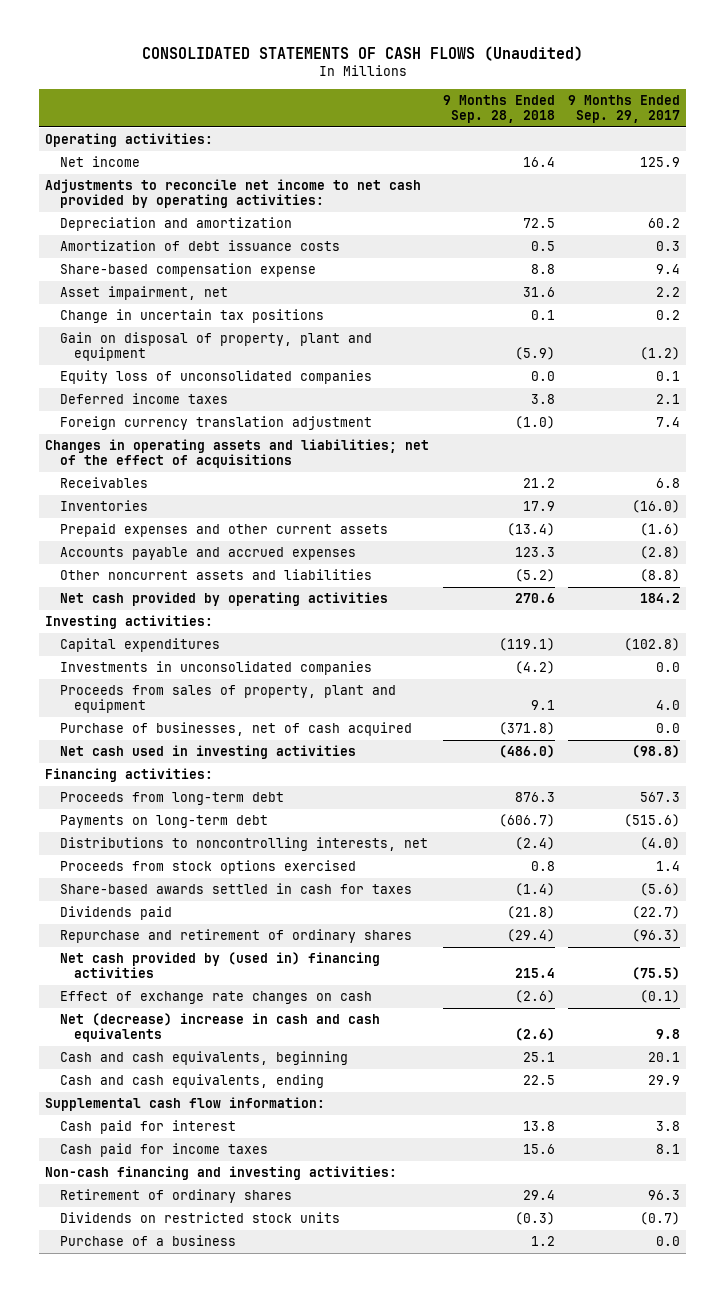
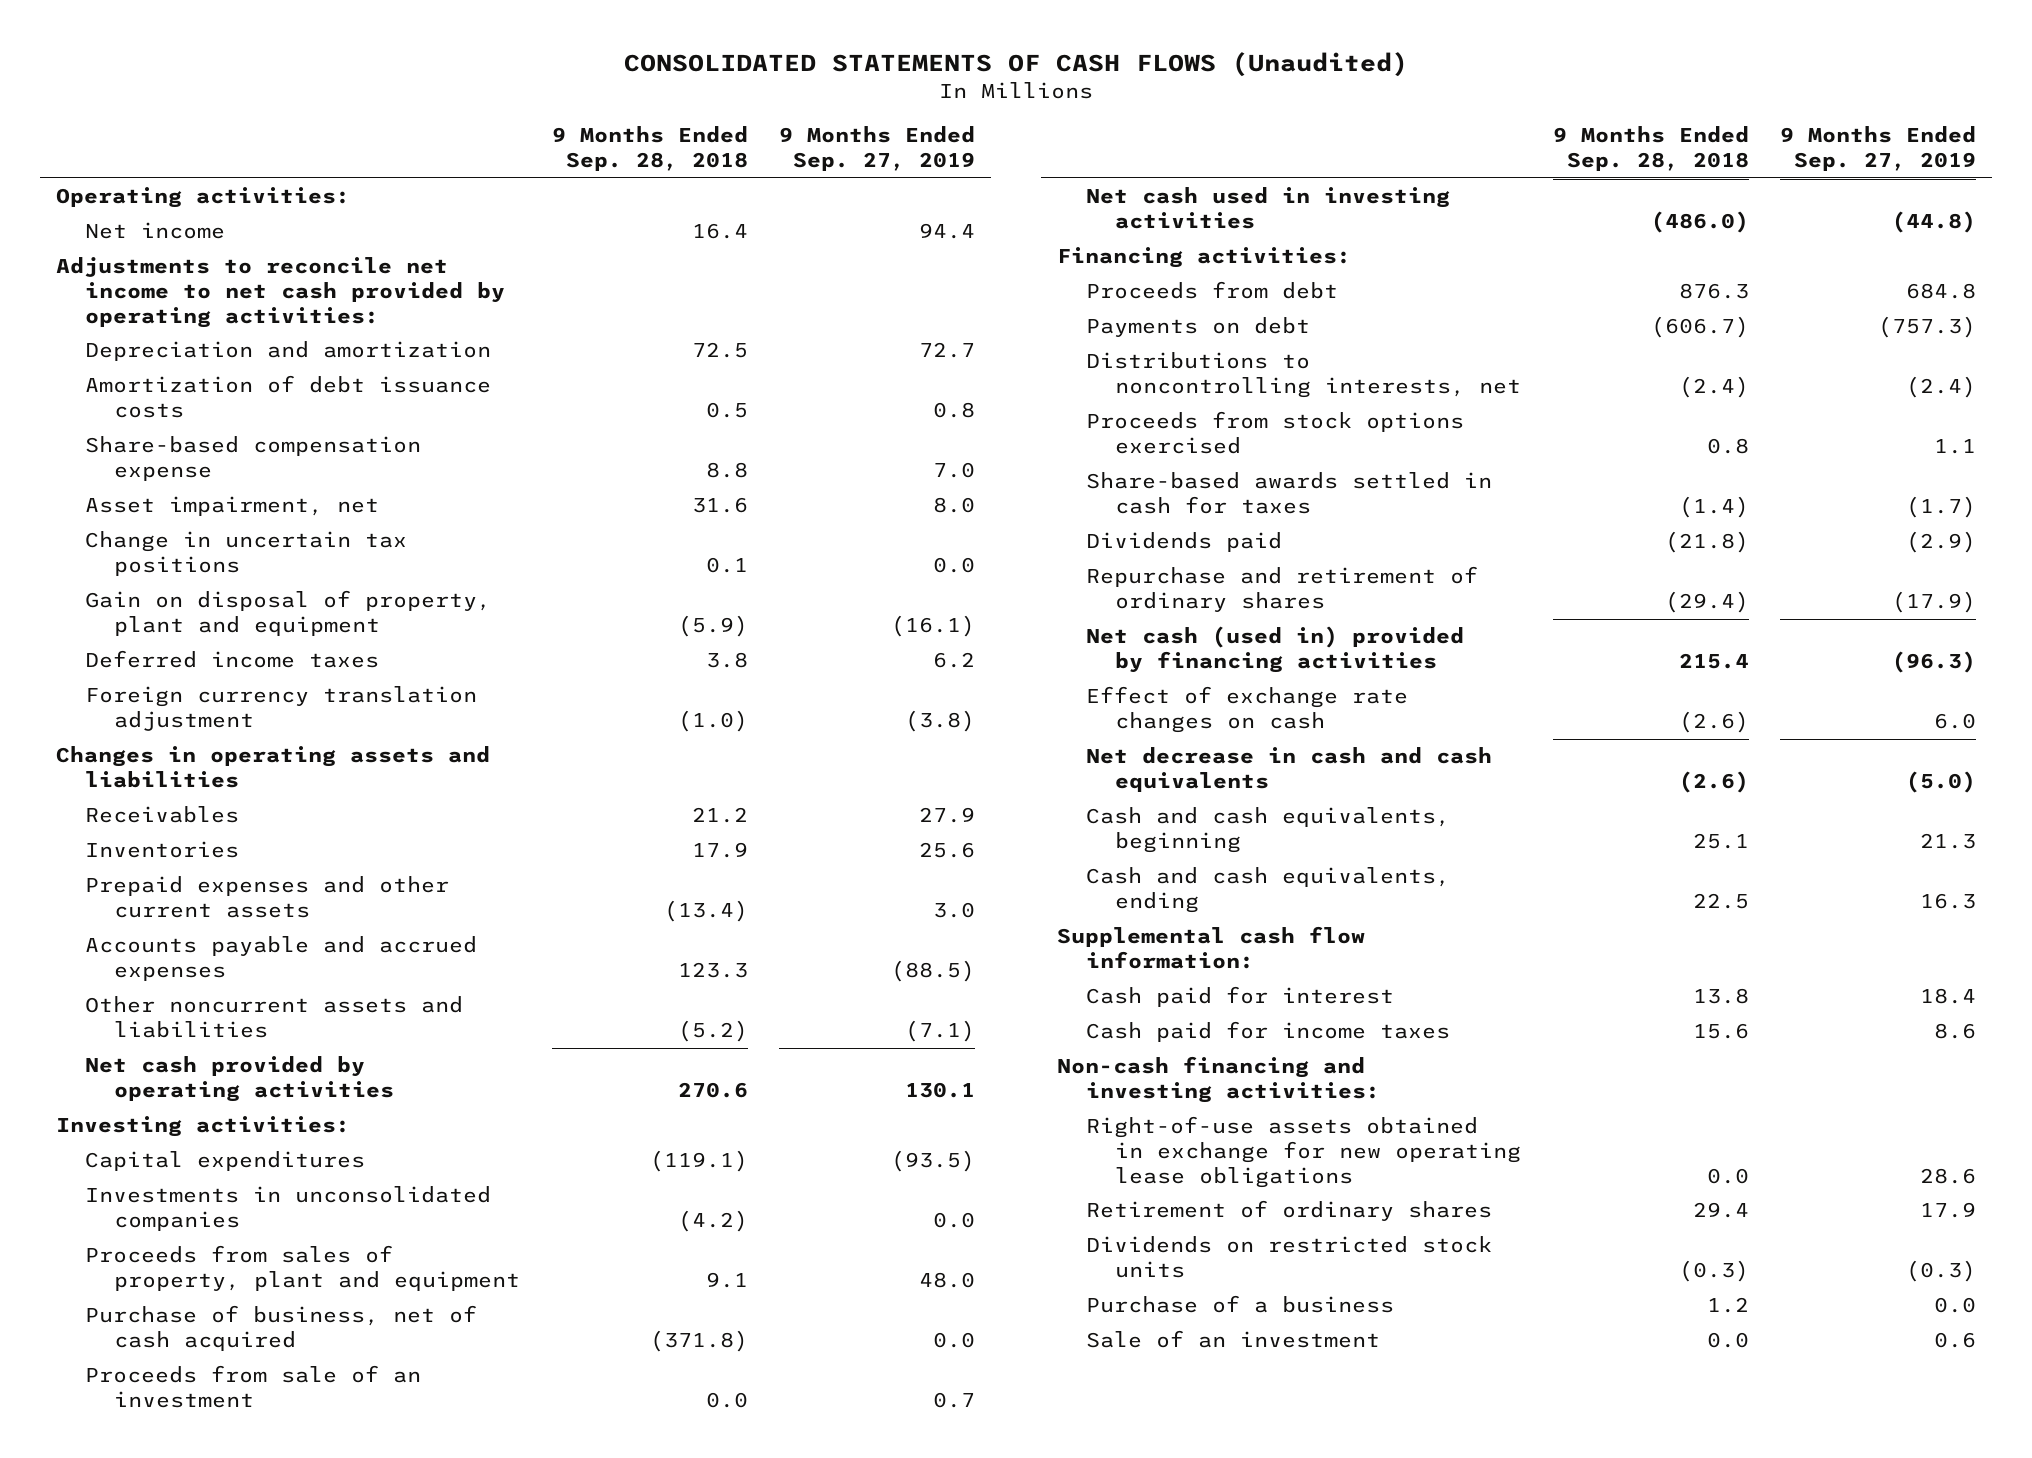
[567,94,680,123] 9 Months Ended Sep. 29, 2017 -> none
none -> [779,126,976,172] 9 Months Ended Sep. 27, 2019
[59,370,372,385] Equity loss of unconsolidated companies -> none
[45,439,430,468] Changes in operating assets and liabilities; net of the effect of acquisitions -> [55,746,490,789] Changes in operating assets and liabilities
[59,722,412,737] Purchase of businesses, net of cash acquired -> [84,1305,477,1352] Purchase of business, net of cash acquired
none -> [84,1365,421,1409] Proceeds from sale of an investment
[59,792,284,806] Proceeds from long-term debt -> [1085,281,1338,300] Proceeds from debt
[59,815,268,829] Payments on long-term debt -> [1085,317,1310,338] Payments on debt
[59,952,380,978] Net cash provided by (used in) financing activities -> [1085,626,1464,674] Net cash (used in) provided by financing activities
[59,1013,380,1042] Net (decrease) increase in cash and cash equivalents -> [1085,747,1492,793] Net decrease in cash and cash equivalents
none -> [1085,1116,1522,1188] Right-of-use assets obtained in exchange for new operating lease obligations
none -> [1085,1330,1380,1349] Sale of an investment

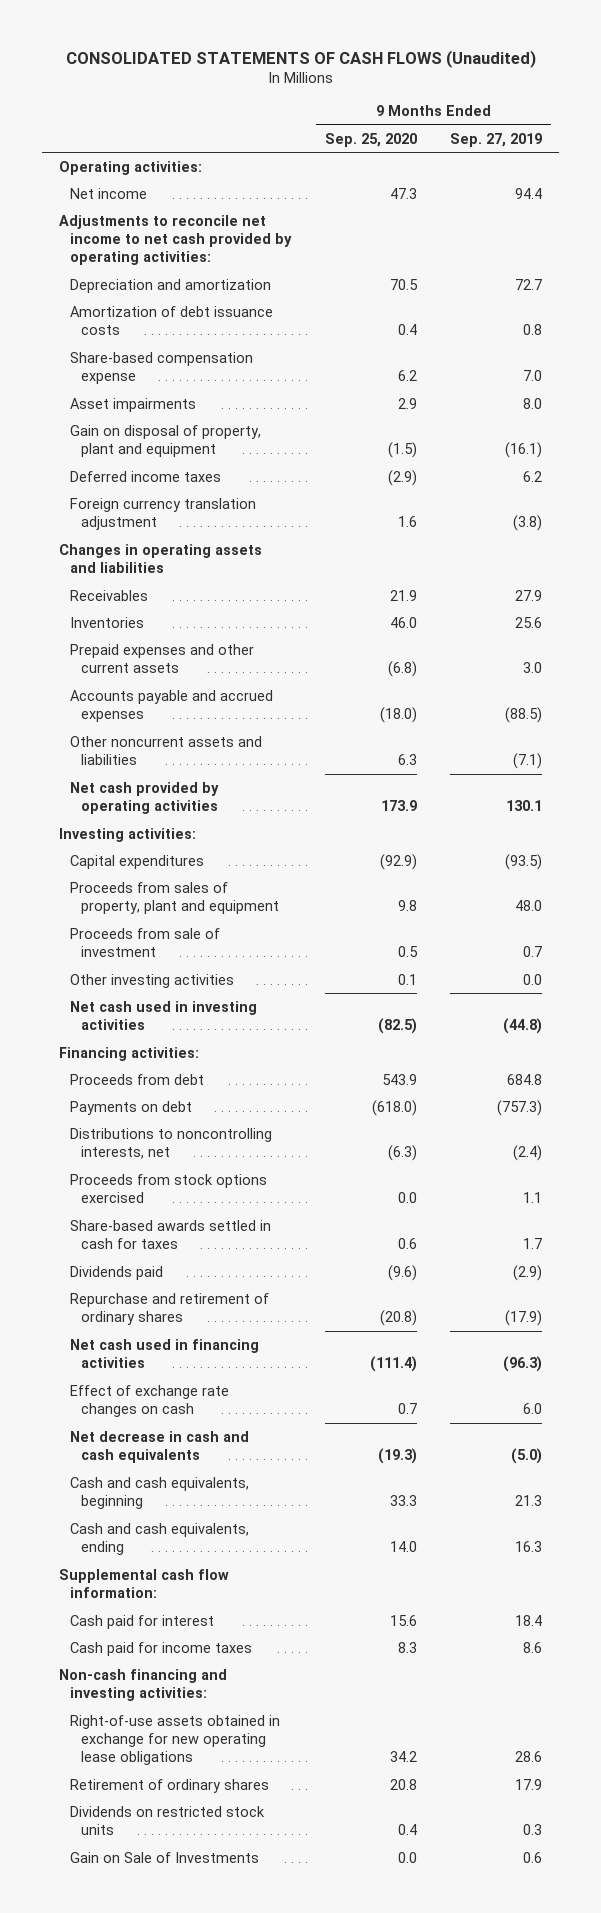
[551,126,748,172] 9 Months Ended Sep. 28, 2018 -> none
none -> [324,132,417,147] Sep. 25, 2020
[84,531,407,577] Change in uncertain tax positions -> none
[84,496,379,517] Asset impairment, net -> [70,397,197,412] Asset impairments
[84,1186,491,1232] Investments in unconsolidated companies -> none
[84,1305,477,1352] Purchase of business, net of cash acquired -> none
[84,1365,421,1409] Proceeds from sale of an investment -> [70,927,221,957] Proceeds from sale of investment
none -> [70,973,235,988] Other investing activities
[1906,496,1977,519] (1.7) -> [523,1237,543,1249] 1.7
[1085,626,1464,674] Net cash (used in) provided by financing activities -> [70,1338,260,1368] Net cash used in financing activities
[1085,1295,1394,1314] Purchase of a business -> none
[1906,1260,1977,1283] (0.3) -> [523,1823,543,1835] 0.3
[1085,1330,1380,1349] Sale of an investment -> [70,1851,260,1863] Gain on Sale of Investments

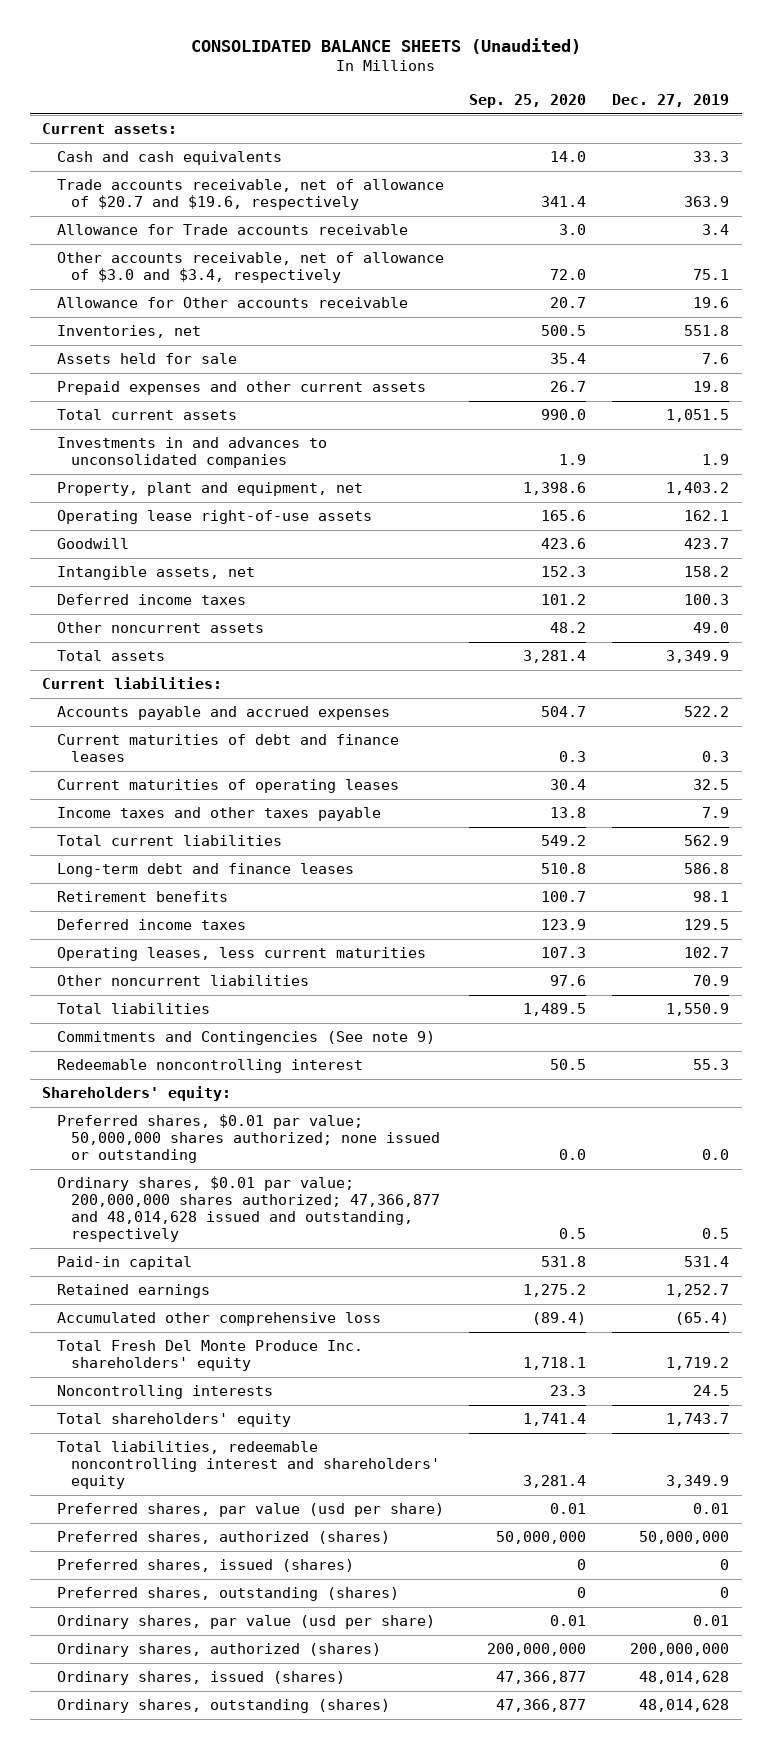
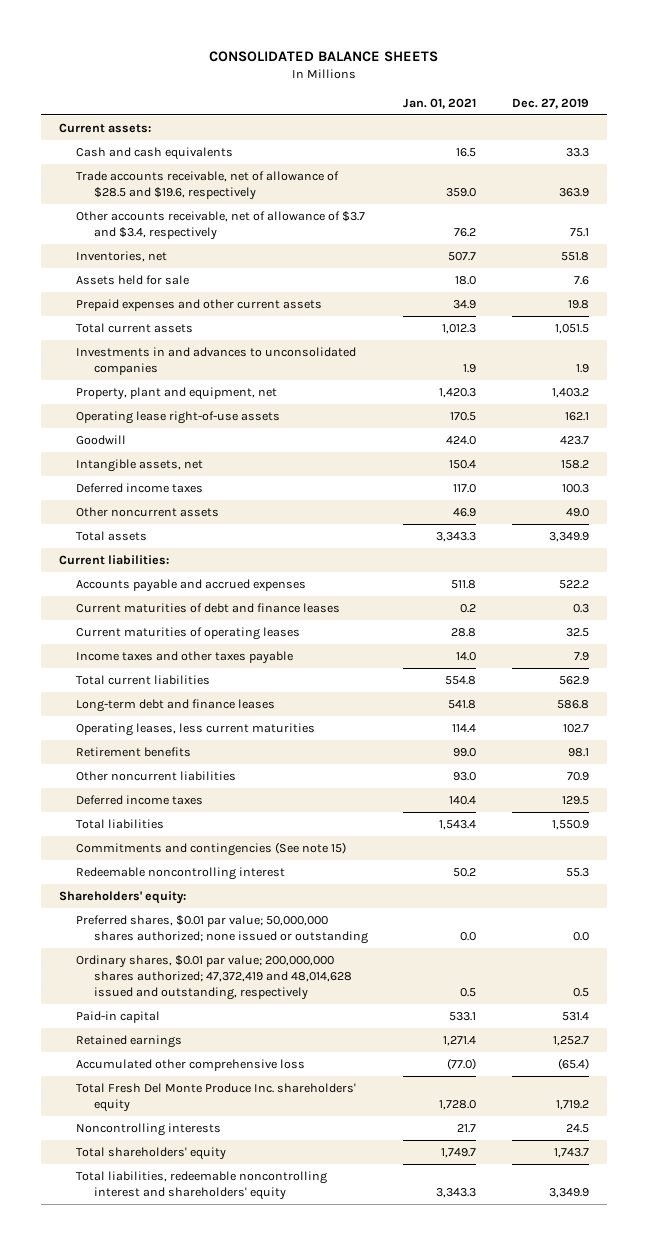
[190,37,581,54] CONSOLIDATED BALANCE SHEETS (Unaudited) -> [208,50,438,62] CONSOLIDATED BALANCE SHEETS
[469,94,587,109] Sep. 25, 2020 -> none
none -> [403,97,477,109] Jan. 01, 2021
[56,224,408,236] Allowance for Trade accounts receivable -> none
[56,297,408,309] Allowance for Other accounts receivable -> none
[56,179,444,211] Trade accounts receivable, net of allowance of $20.7 and $19.6, respectively -> [76,171,340,200] Trade accounts receivable, net of allowance of $28.5 and $19.6, respectively
[56,252,444,284] Other accounts receivable, net of allowance of $3.0 and $3.4, respectively -> [76,211,366,240] Other accounts receivable, net of allowance of $3.7 and $3.4, respectively
[56,891,228,903] Retirement benefits -> [76,747,192,758] Retirement benefits
[56,919,246,931] Deferred income taxes -> [76,795,204,806] Deferred income taxes
[56,1031,435,1046] Commitments and Contingencies (See note 9) -> [76,842,347,857] Commitments and contingencies (See note 15)
[56,1176,441,1243] Ordinary shares, $0.01 par value; 200,000,000 shares authorized; 47,366,877 and 48,014,628 issued and outstanding, respectively -> [76,955,352,1000] Ordinary shares, $0.01 par value; 200,000,000 shares authorized; 47,372,419 and 48,014,628 issued and outstanding, respectively
[56,1503,444,1518] Preferred shares, par value (usd per share) -> none
[56,1531,390,1545] Preferred shares, authorized (shares) -> none
[56,1559,354,1573] Preferred shares, issued (shares) -> none
[56,1587,399,1602] Preferred shares, outstanding (shares) -> none
[56,1615,435,1630] Ordinary shares, par value (usd per share) -> none
[56,1643,381,1658] Ordinary shares, authorized (shares) -> none
[56,1671,345,1686] Ordinary shares, issued (shares) -> none
[56,1699,390,1714] Ordinary shares, outstanding (shares) -> none

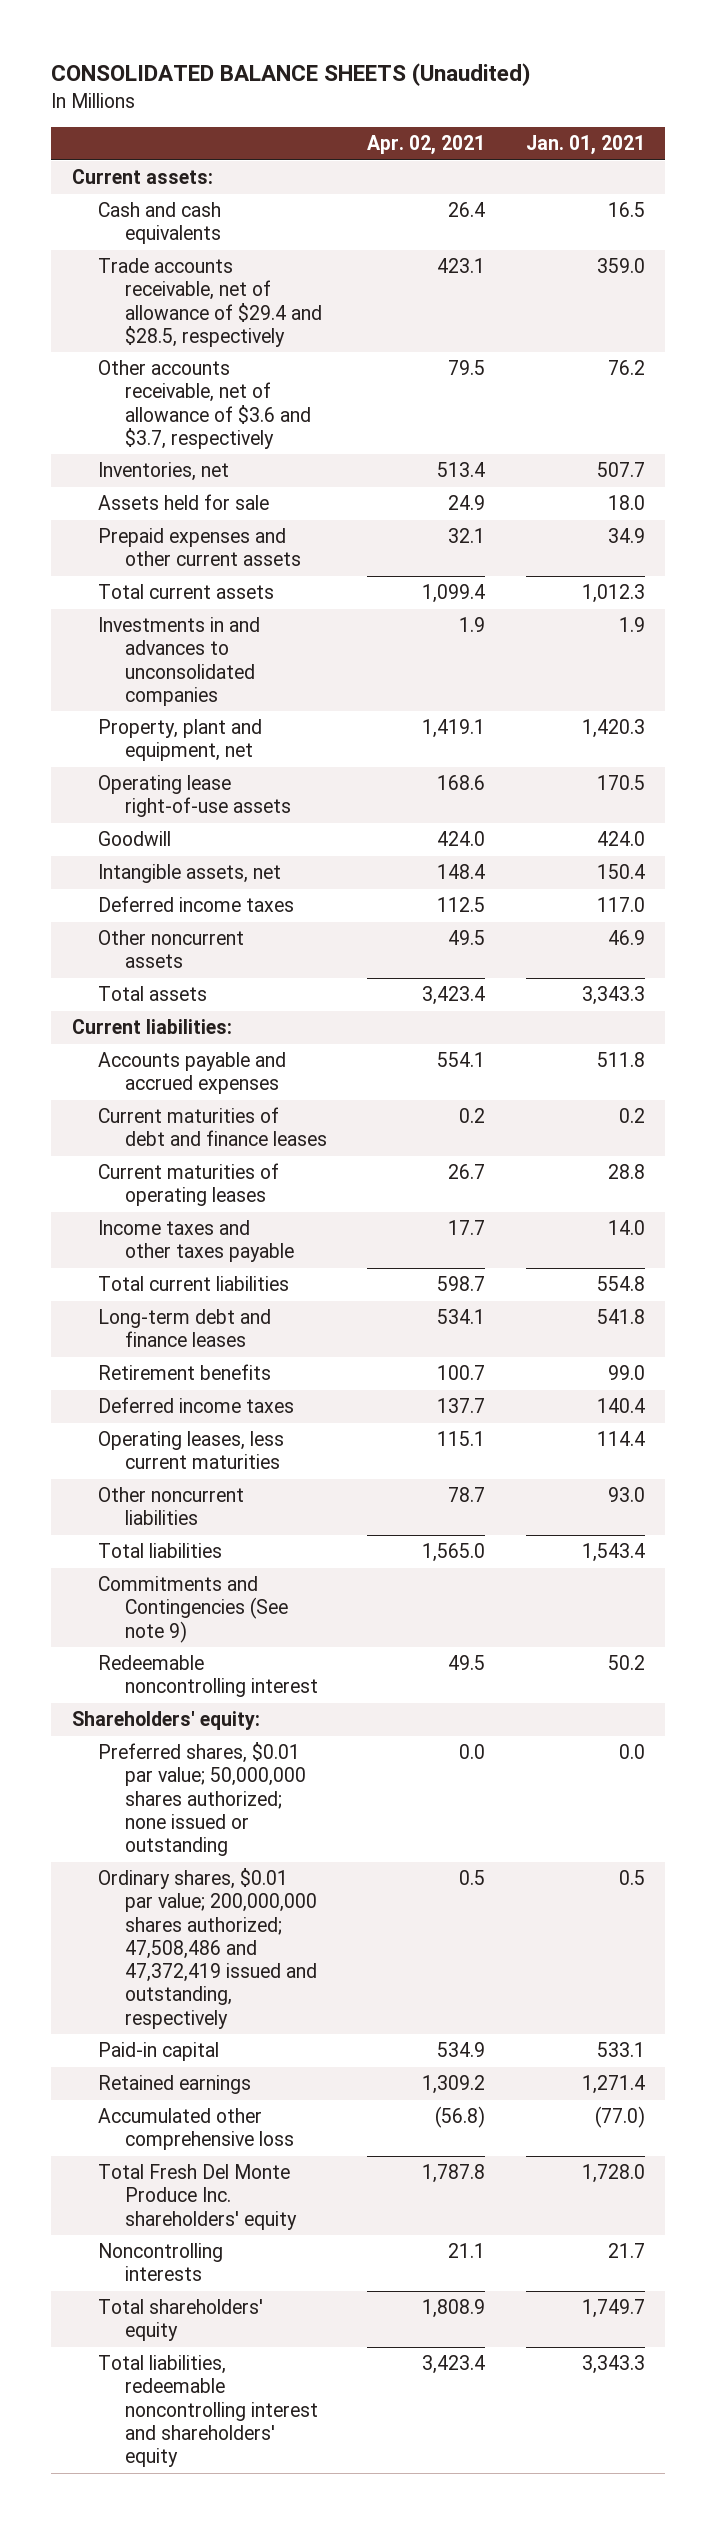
[208,50,438,62] CONSOLIDATED BALANCE SHEETS -> [51,63,531,87] CONSOLIDATED BALANCE SHEETS (Unaudited)
[512,97,590,109] Dec. 27, 2019 -> none
none -> [367,135,486,156] Apr. 02, 2021
[76,171,340,200] Trade accounts receivable, net of allowance of $28.5 and $19.6, respectively -> [98,258,322,347] Trade accounts receivable, net of allowance of $29.4 and $28.5, respectively
[76,211,366,240] Other accounts receivable, net of allowance of $3.7 and $3.4, respectively -> [98,360,311,449] Other accounts receivable, net of allowance of $3.6 and $3.7, respectively
[76,723,316,737] Operating leases, less current maturities -> [98,1431,285,1470] Operating leases, less current maturities
[76,771,237,782] Other noncurrent liabilities -> [98,1487,245,1526] Other noncurrent liabilities
[76,842,347,857] Commitments and contingencies (See note 15) -> [98,1576,288,1643] Commitments and Contingencies (See note 9)
[76,955,352,1000] Ordinary shares, $0.01 par value; 200,000,000 shares authorized; 47,372,419 and 48,014,628 issued and outstanding, respectively -> [98,1868,317,2029] Ordinary shares, $0.01 par value; 200,000,000 shares authorized; 47,508,486 and 47,372,419 issued and outstanding, respectively

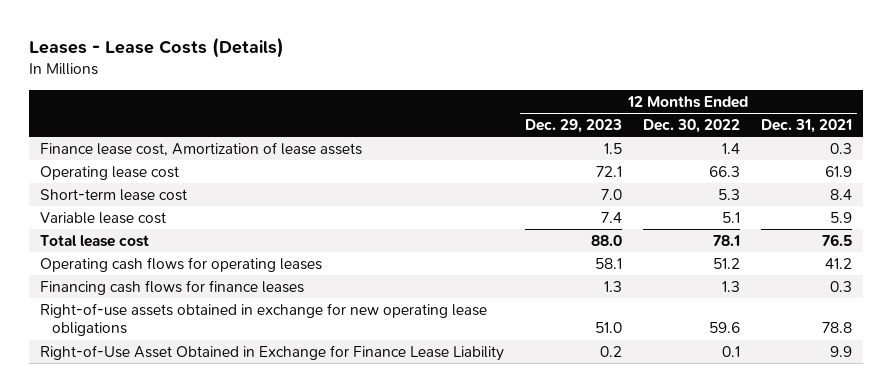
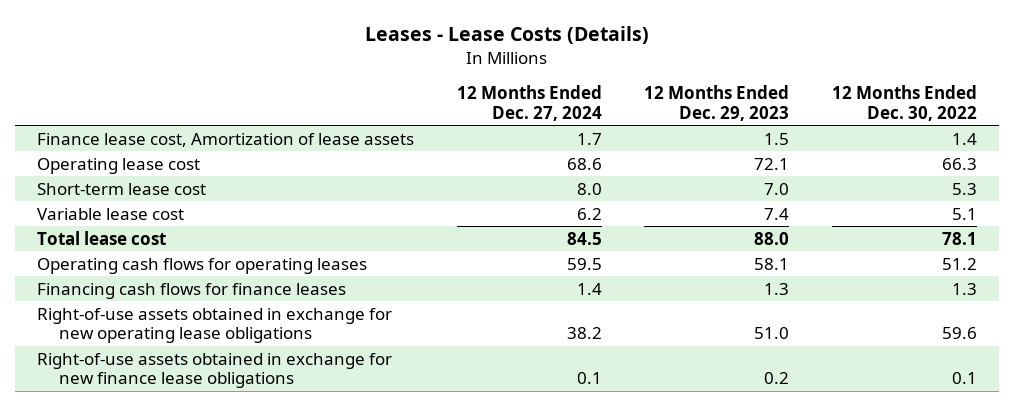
[761,119,853,134] Dec. 31, 2021 -> none
none -> [456,85,602,121] 12 Months Ended Dec. 27, 2024
[39,344,504,361] Right-of-Use Asset Obtained in Exchange for Finance Lease Liability -> [36,352,392,389] Right-of-use assets obtained in exchange for new finance lease obligations

